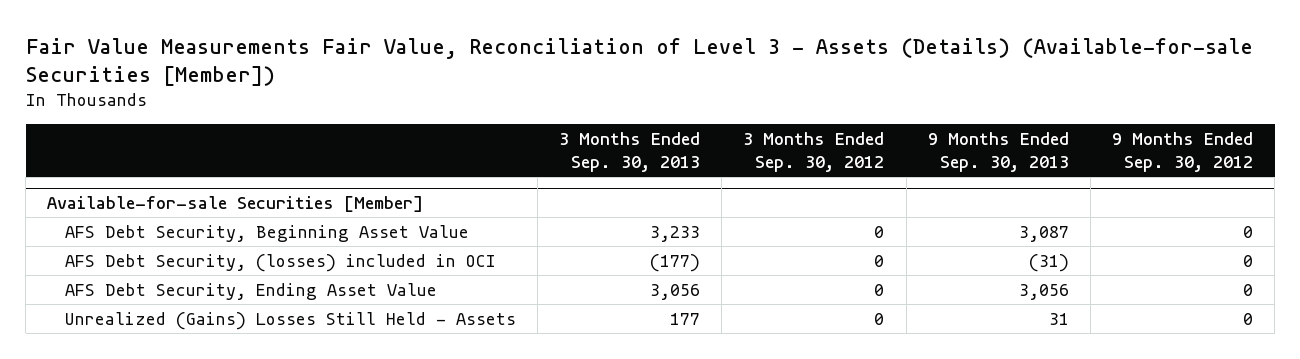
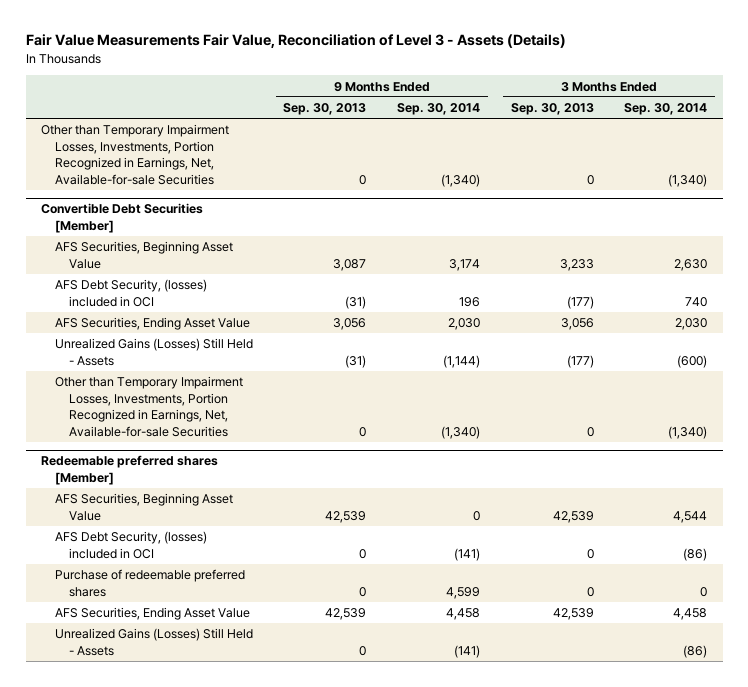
[25,37,1253,86] Fair Value Measurements Fair Value, Reconciliation of Level 3 - Assets (Details) (Available-for-sale Securities [Member]) -> [25,34,566,49] Fair Value Measurements Fair Value, Reconciliation of Level 3 - Assets (Details)
[743,131,885,173] 3 Months Ended Sep. 30, 2012 -> none
[1112,131,1254,173] 9 Months Ended Sep. 30, 2012 -> none
none -> [397,102,481,115] Sep. 30, 2014
none -> [624,102,708,115] Sep. 30, 2014
[47,196,424,213] Available-for-sale Securities [Member] -> none
none -> [40,124,229,185] Other than Temporary Impairment Losses, Investments, Portion Recognized in Earnings, Net, Available-for-sale Securities
none -> [40,203,203,233] Convertible Debt Securities [Member]
[64,224,469,242] AFS Debt Security, Beginning Asset Value -> [54,241,233,269] AFS Securities, Beginning Asset Value
[64,282,437,300] AFS Debt Security, Ending Asset Value -> [54,317,250,331] AFS Securities, Ending Asset Value
[64,311,516,330] Unrealized (Gains) Losses Still Held - Assets -> [54,338,253,366] Unrealized Gains (Losses) Still Held - Assets
[670,312,701,325] 177 -> [566,354,594,368] (177)
[1048,312,1069,325] 31 -> [345,354,367,368] (31)
none -> [54,376,243,437] Other than Temporary Impairment Losses, Investments, Portion Recognized in Earnings, Net, Available-for-sale Securities
none -> [40,455,218,485] Redeemable preferred shares [Member]
none -> [54,493,233,521] AFS Securities, Beginning Asset Value
none -> [54,531,207,559] AFS Debt Security, (losses) included in OCI
none -> [54,569,245,597] Purchase of redeemable preferred shares
none -> [54,607,250,621] AFS Securities, Ending Asset Value
none -> [54,628,253,656] Unrealized Gains (Losses) Still Held - Assets

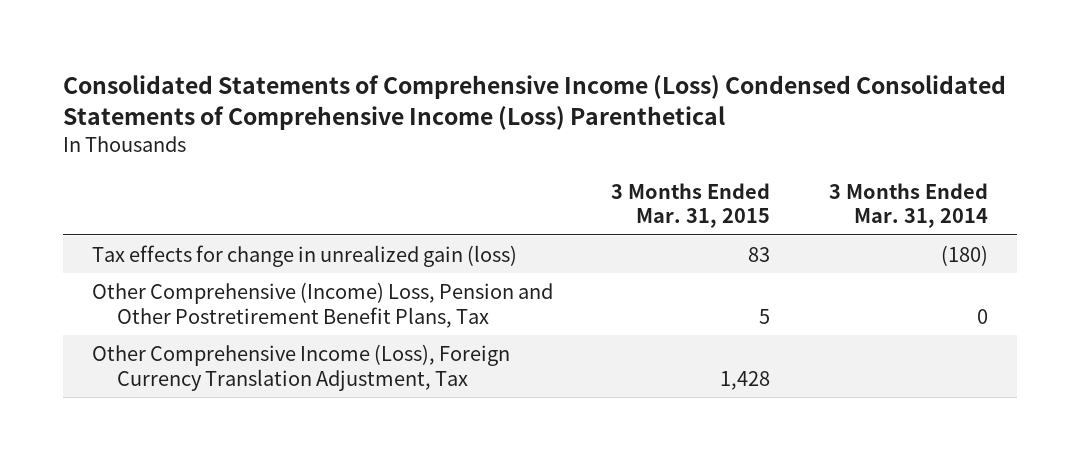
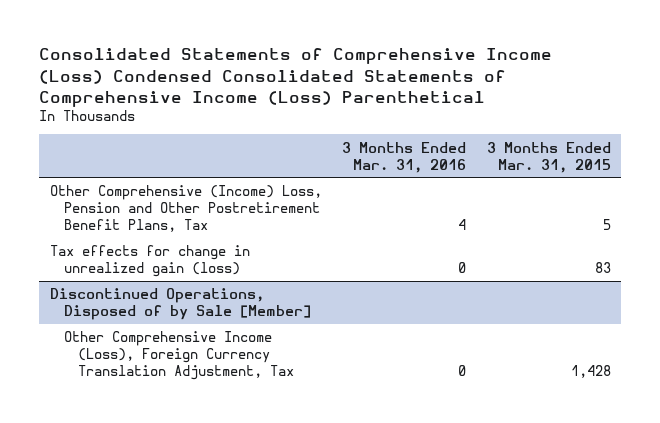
[828,182,988,229] 3 Months Ended Mar. 31, 2014 -> none
none -> [342,141,467,173] 3 Months Ended Mar. 31, 2016
[91,245,517,268] Tax effects for change in unrealized gain (loss) -> [49,245,250,278] Tax effects for change in unrealized gain (loss)
none -> [49,288,311,321] Discontinued Operations, Disposed of by Sale [Member]

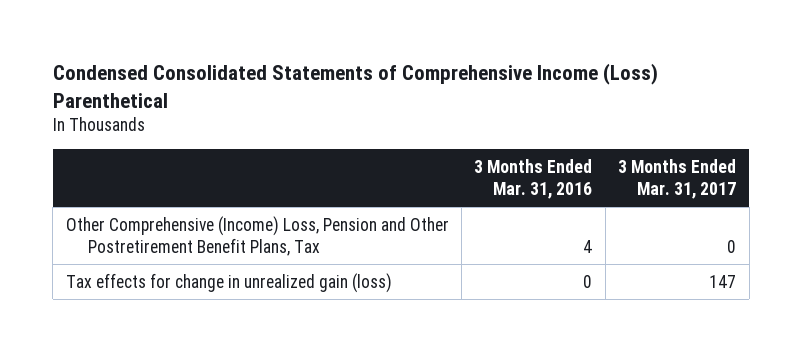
[39,48,553,107] Consolidated Statements of Comprehensive Income (Loss) Condensed Consolidated Statements of Comprehensive Income (Loss) Parenthetical -> [52,63,658,108] Condensed Consolidated Statements of Comprehensive Income (Loss) Parenthetical
[486,141,611,173] 3 Months Ended Mar. 31, 2015 -> none
none -> [618,159,737,199] 3 Months Ended Mar. 31, 2017
[49,288,311,321] Discontinued Operations, Disposed of by Sale [Member] -> none
[63,331,295,380] Other Comprehensive Income (Loss), Foreign Currency Translation Adjustment, Tax -> none

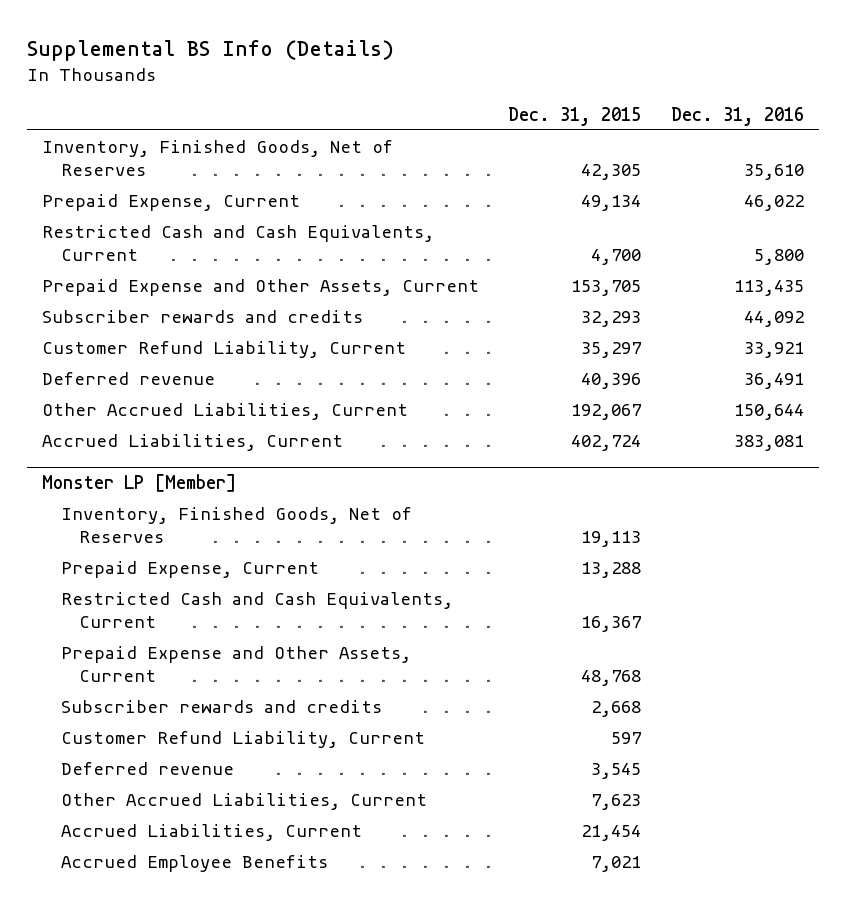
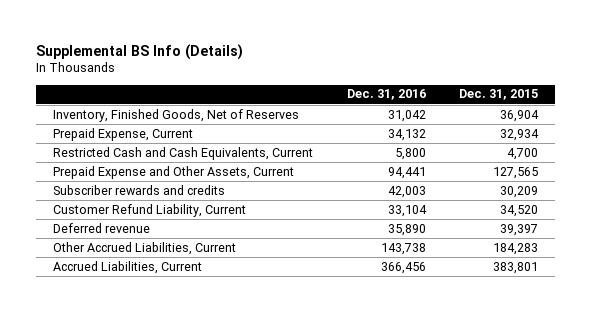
[581,164,642,181] 42,305 -> [500,109,540,122] 36,904
[743,164,804,181] 35,610 -> [387,109,426,122] 31,042
[581,194,642,211] 49,134 -> [500,128,540,141] 32,934
[743,194,804,211] 46,022 -> [387,128,426,141] 34,132
[41,474,236,493] Monster LP [Member] -> none
[60,506,412,544] Inventory, Finished Goods, Net of Reserves -> none
[60,560,319,578] Prepaid Expense, Current -> none
[60,591,453,629] Restricted Cash and Cash Equivalents, Current -> none
[60,645,411,683] Prepaid Expense and Other Assets, Current -> none
[60,699,382,713] Subscriber rewards and credits -> none
[60,730,425,748] Customer Refund Liability, Current -> none
[60,761,234,775] Deferred revenue -> none
[60,792,427,810] Other Accrued Liabilities, Current -> none
[60,823,362,841] Accrued Liabilities, Current -> none
[60,854,328,872] Accrued Employee Benefits -> none
[571,279,642,296] 153,705 -> [493,166,539,179] 127,565
[733,279,804,296] 113,435 -> [387,166,426,179] 94,441
[581,310,642,327] 32,293 -> [500,185,539,198] 30,209
[743,310,804,327] 44,092 -> [387,185,426,198] 42,003
[581,341,642,358] 35,297 -> [500,204,539,217] 34,520
[743,341,804,358] 33,921 -> [387,204,427,217] 33,104
[581,372,642,389] 40,396 -> [500,223,539,236] 39,397
[743,372,804,389] 36,491 -> [387,223,426,236] 35,890
[571,403,642,420] 192,067 -> [493,242,539,255] 184,283
[733,403,804,420] 150,644 -> [380,242,426,255] 143,738
[571,434,642,451] 402,724 -> [493,261,539,274] 383,801
[733,434,804,451] 383,081 -> [380,261,426,274] 366,456

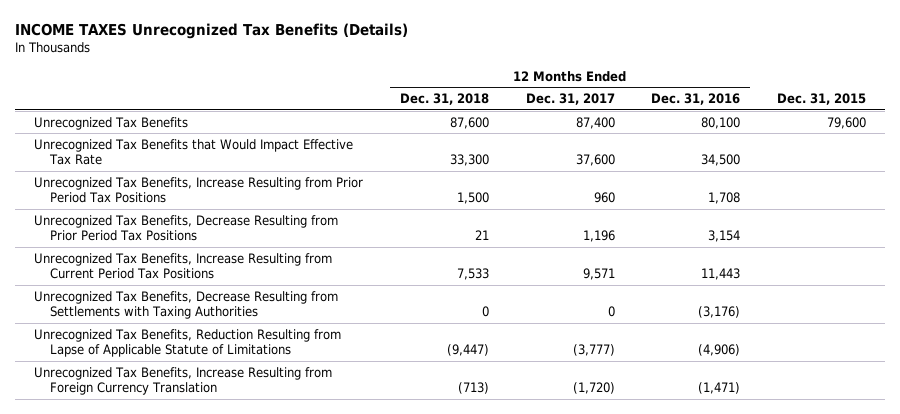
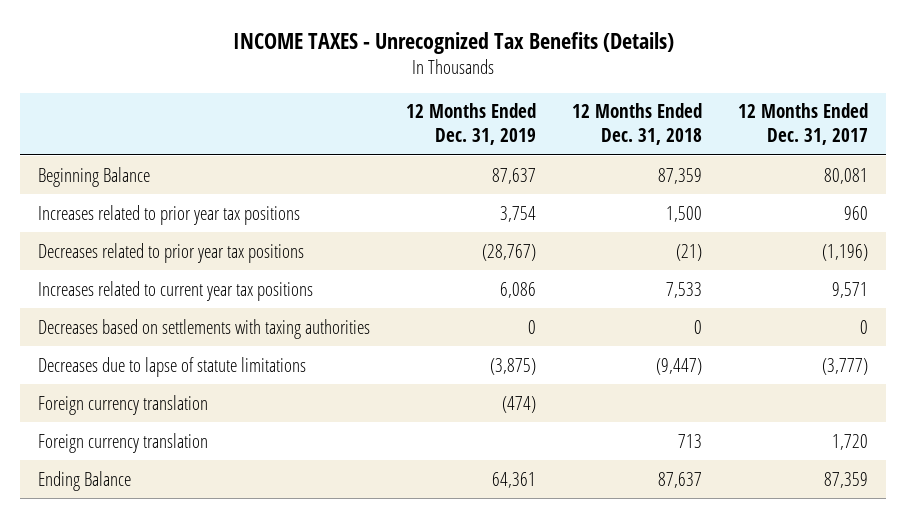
[15,23,409,40] INCOME TAXES Unrecognized Tax Benefits (Details) -> [233,32,675,55] INCOME TAXES - Unrecognized Tax Benefits (Details)
[651,93,741,106] Dec. 31, 2016 -> none
[777,93,867,106] Dec. 31, 2015 -> none
none -> [406,103,537,146] 12 Months Ended Dec. 31, 2019
[33,116,188,130] Unrecognized Tax Benefits -> none
[33,138,353,166] Unrecognized Tax Benefits that Would Impact Effective Tax Rate -> none
none -> [38,166,151,187] Beginning Balance
[33,176,363,204] Unrecognized Tax Benefits, Increase Resulting from Prior Period Tax Positions -> [38,204,301,225] Increases related to prior year tax positions
[33,214,338,242] Unrecognized Tax Benefits, Decrease Resulting from Prior Period Tax Positions -> [38,242,305,263] Decreases related to prior year tax positions
[474,230,489,241] 21 -> [676,243,703,261] (21)
[582,230,615,243] 1,196 -> [821,243,868,261] (1,196)
[33,252,332,280] Unrecognized Tax Benefits, Increase Resulting from Current Period Tax Positions -> [38,280,314,301] Increases related to current year tax positions
[33,290,338,320] Unrecognized Tax Benefits, Decrease Resulting from Settlements with Taxing Authorities -> [38,318,371,339] Decreases based on settlements with taxing authorities
[33,328,341,358] Unrecognized Tax Benefits, Reduction Resulting from Lapse of Applicable Statute of Limitations -> [38,356,307,377] Decreases due to lapse of statute limitations
none -> [38,394,209,415] Foreign currency translation
[33,366,332,396] Unrecognized Tax Benefits, Increase Resulting from Foreign Currency Translation -> [38,432,209,453] Foreign currency translation
[457,382,489,395] (713) -> [678,433,703,448] 713
[572,382,615,395] (1,720) -> [831,433,868,450] 1,720
none -> [38,470,132,491] Ending Balance

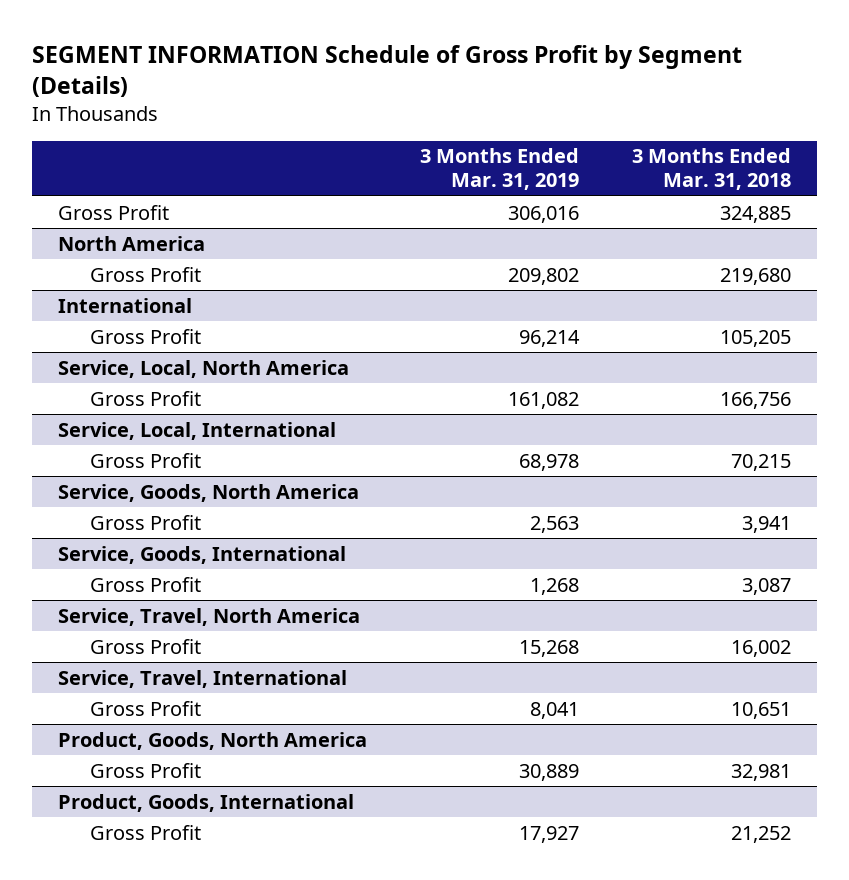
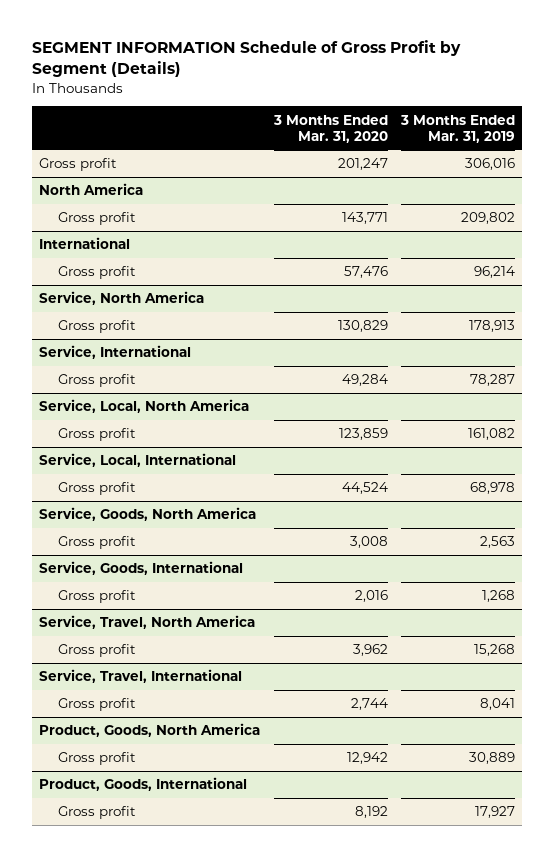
[631,148,791,191] 3 Months Ended Mar. 31, 2018 -> none
none -> [272,114,388,143] 3 Months Ended Mar. 31, 2020
[58,204,170,220] Gross Profit -> [38,158,117,172] Gross profit
[89,266,201,282] Gross Profit -> [57,212,136,226] Gross profit
[89,328,201,344] Gross Profit -> [57,266,136,280] Gross profit
none -> [38,291,204,306] Service, North America
none -> [57,320,136,334] Gross profit
none -> [38,345,191,360] Service, International
none -> [57,374,136,388] Gross profit
[89,390,201,406] Gross Profit -> [57,428,136,442] Gross profit
[89,452,201,468] Gross Profit -> [57,482,136,496] Gross profit
[89,514,201,530] Gross Profit -> [57,536,136,550] Gross profit
[89,576,201,592] Gross Profit -> [57,590,136,604] Gross profit
[89,638,201,654] Gross Profit -> [57,644,136,658] Gross profit
[89,700,201,716] Gross Profit -> [57,698,136,712] Gross profit
[89,762,201,778] Gross Profit -> [57,752,136,766] Gross profit
[89,824,201,840] Gross Profit -> [57,806,136,820] Gross profit

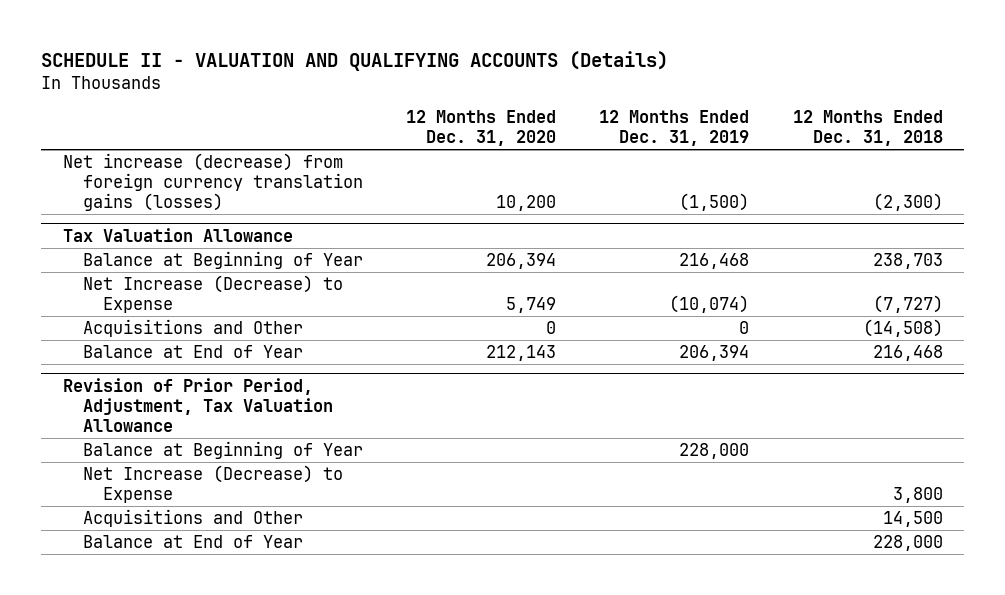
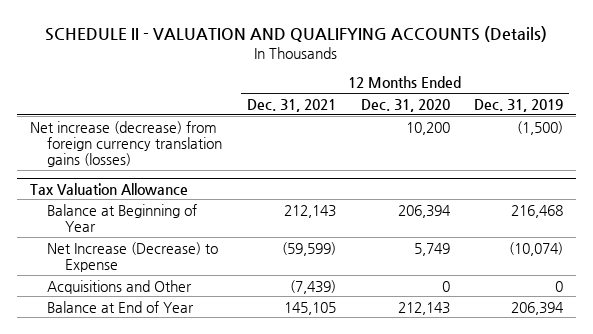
[792,110,943,147] 12 Months Ended Dec. 31, 2018 -> none
none -> [247,98,337,112] Dec. 31, 2021
[62,377,333,432] Revision of Prior Period, Adjustment, Tax Valuation Allowance -> none
[82,441,363,460] Balance at Beginning of Year -> none
[82,465,343,503] Net Increase (Decrease) to Expense -> none
[82,509,303,528] Acquisitions and Other -> none
[82,535,303,549] Balance at End of Year -> none

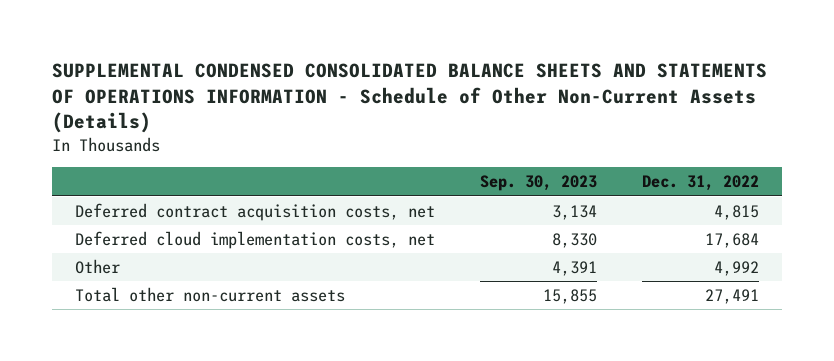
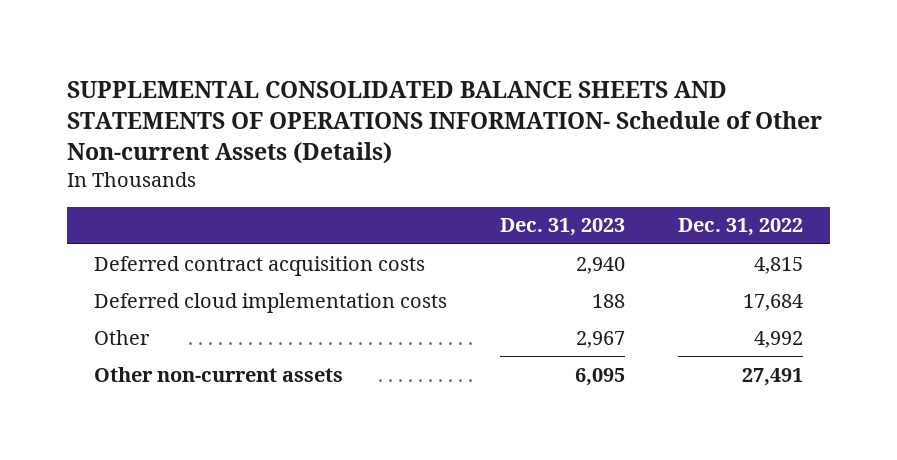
[51,63,767,134] SUPPLEMENTAL CONDENSED CONSOLIDATED BALANCE SHEETS AND STATEMENTS OF OPERATIONS INFORMATION - Schedule of Other Non-Current Assets (Details) -> [67,81,823,164] SUPPLEMENTAL CONSOLIDATED BALANCE SHEETS AND STATEMENTS OF OPERATIONS INFORMATION- Schedule of Other Non-current Assets (Details)
[479,175,597,192] Sep. 30, 2023 -> none
none -> [500,218,626,237] Dec. 31, 2023
[74,202,435,221] Deferred contract acquisition costs, net -> [93,255,425,276] Deferred contract acquisition costs
[74,230,435,249] Deferred cloud implementation costs, net -> [93,292,447,313] Deferred cloud implementation costs
[74,286,345,302] Total other non-current assets -> [93,366,343,382] Other non-current assets

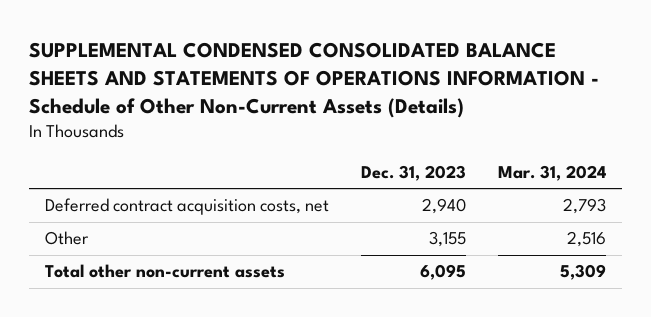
[67,81,823,164] SUPPLEMENTAL CONSOLIDATED BALANCE SHEETS AND STATEMENTS OF OPERATIONS INFORMATION- Schedule of Other Non-current Assets (Details) -> [28,41,599,118] SUPPLEMENTAL CONDENSED CONSOLIDATED BALANCE SHEETS AND STATEMENTS OF OPERATIONS INFORMATION - Schedule of Other Non-Current Assets (Details)
[678,218,804,237] Dec. 31, 2022 -> none
none -> [497,164,606,181] Mar. 31, 2024
[93,292,447,313] Deferred cloud implementation costs -> none
[93,255,425,276] Deferred contract acquisition costs -> [44,198,329,216] Deferred contract acquisition costs, net
[576,330,626,348] 2,967 -> [428,231,466,248] 3,155
[93,366,343,382] Other non-current assets -> [44,264,285,279] Total other non-current assets

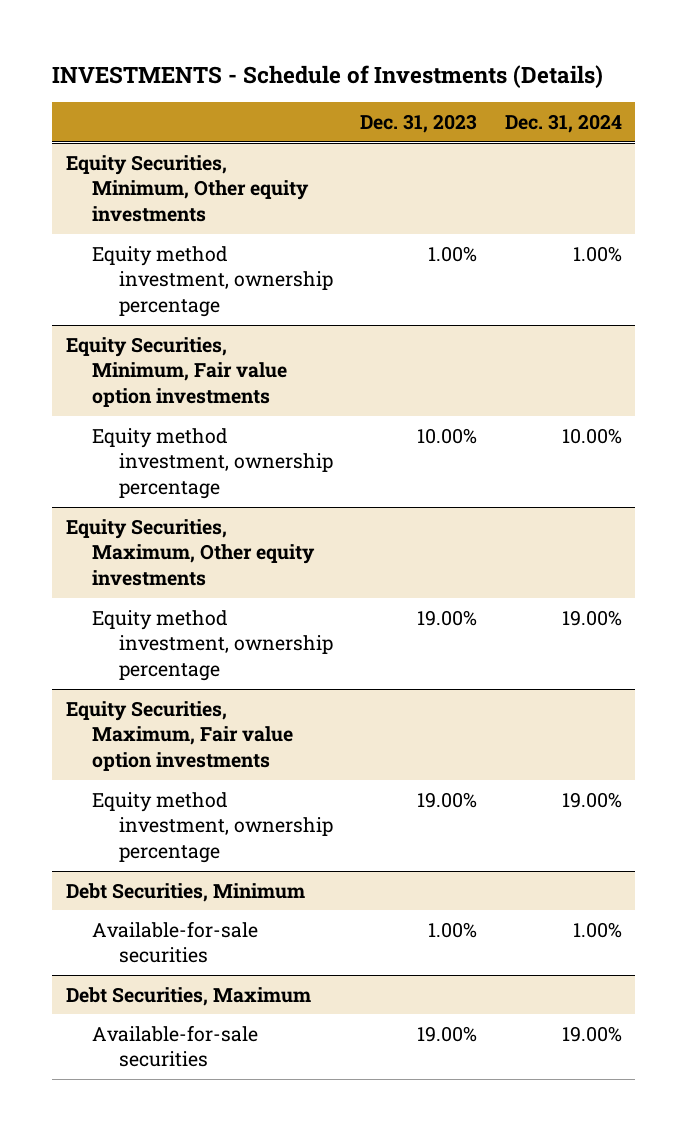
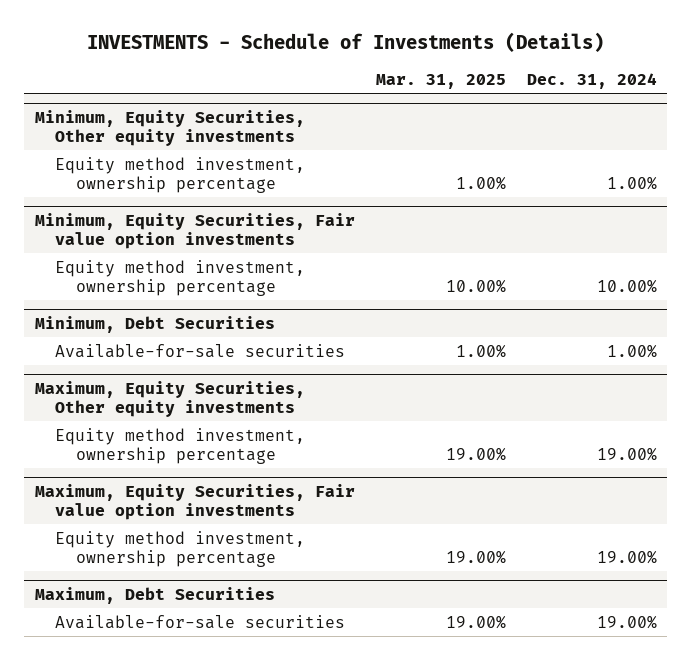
[360,114,478,134] Dec. 31, 2023 -> none
none -> [375,73,506,89] Mar. 31, 2025
[65,154,310,222] Equity Securities, Minimum, Other equity investments -> [34,110,305,146] Minimum, Equity Securities, Other equity investments
[65,336,288,407] Equity Securities, Minimum, Fair value option investments -> [34,213,355,249] Minimum, Equity Securities, Fair value option investments
none -> [34,316,275,334] Minimum, Debt Securities
none -> [55,343,346,358] Available-for-sale securities
[65,518,316,586] Equity Securities, Maximum, Other equity investments -> [34,381,305,417] Maximum, Equity Securities, Other equity investments
[65,700,294,771] Equity Securities, Maximum, Fair value option investments -> [34,484,355,520] Maximum, Equity Securities, Fair value option investments
[65,882,305,902] Debt Securities, Minimum -> none
[92,920,259,964] Available-for-sale securities -> none
[65,986,311,1006] Debt Securities, Maximum -> [34,587,275,605] Maximum, Debt Securities

